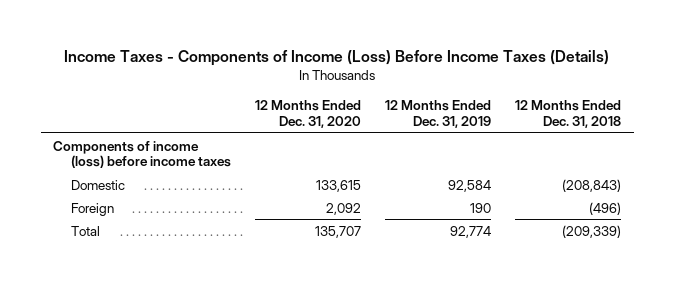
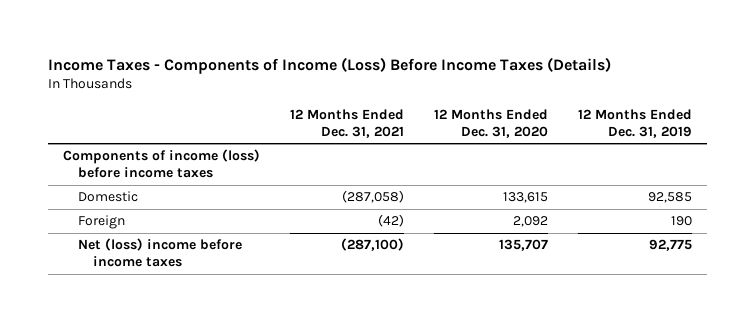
[515,100,622,129] 12 Months Ended Dec. 31, 2018 -> none
none -> [290,108,405,138] 12 Months Ended Dec. 31, 2021
[448,179,492,192] 92,584 -> [648,192,693,204] 92,585
[70,225,100,236] Total -> none
none -> [78,238,243,268] Net (loss) income before income taxes

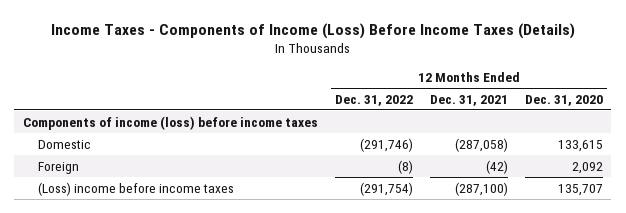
[578,108,693,138] 12 Months Ended Dec. 31, 2019 -> none
none -> [334,94,413,106] Dec. 31, 2022
[78,238,243,268] Net (loss) income before income taxes -> [37,181,234,196] (Loss) income before income taxes

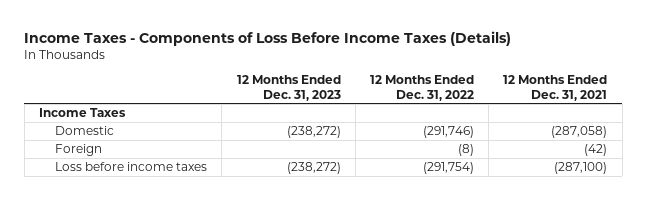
[50,23,575,40] Income Taxes - Components of Income (Loss) Before Income Taxes (Details) -> [24,30,512,46] Income Taxes - Components of Loss Before Income Taxes (Details)
[524,94,603,106] Dec. 31, 2020 -> none
none -> [236,75,341,101] 12 Months Ended Dec. 31, 2023
[22,115,318,130] Components of income (loss) before income taxes -> none
none -> [38,107,126,117] Income Taxes
[37,181,234,196] (Loss) income before income taxes -> [55,161,208,171] Loss before income taxes

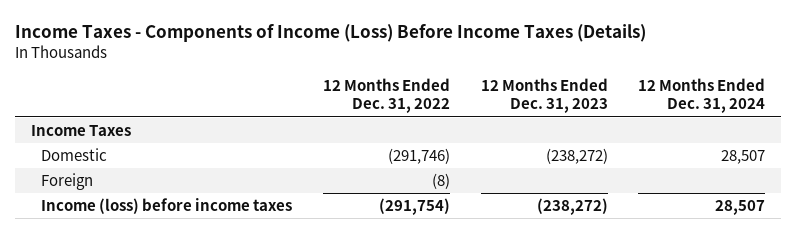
[24,30,512,46] Income Taxes - Components of Loss Before Income Taxes (Details) -> [15,24,647,43] Income Taxes - Components of Income (Loss) Before Income Taxes (Details)
[503,75,608,101] 12 Months Ended Dec. 31, 2021 -> none
none -> [638,78,766,114] 12 Months Ended Dec. 31, 2024
[55,161,208,171] Loss before income taxes -> [41,197,293,214] Income (loss) before income taxes

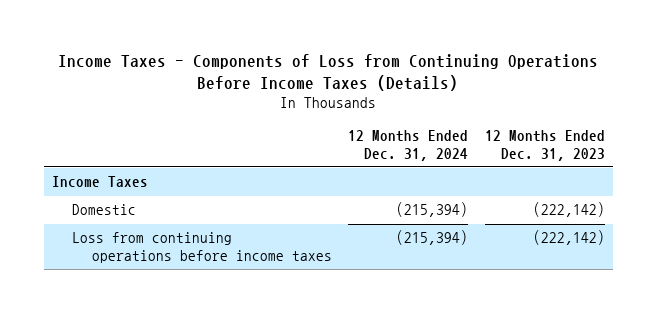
[15,24,647,43] Income Taxes - Components of Income (Loss) Before Income Taxes (Details) -> [58,53,599,92] Income Taxes - Components of Loss from Continuing Operations Before Income Taxes (Details)
[322,78,450,114] 12 Months Ended Dec. 31, 2022 -> none
[41,172,94,190] Foreign -> none
[545,147,608,164] (238,272) -> [532,202,605,218] (222,142)
[721,149,766,164] 28,507 -> [396,202,469,218] (215,394)
[41,197,293,214] Income (loss) before income taxes -> [71,232,332,263] Loss from continuing operations before income taxes
[536,197,608,215] (238,272) -> [532,230,605,246] (222,142)
[715,199,766,215] 28,507 -> [396,230,469,246] (215,394)

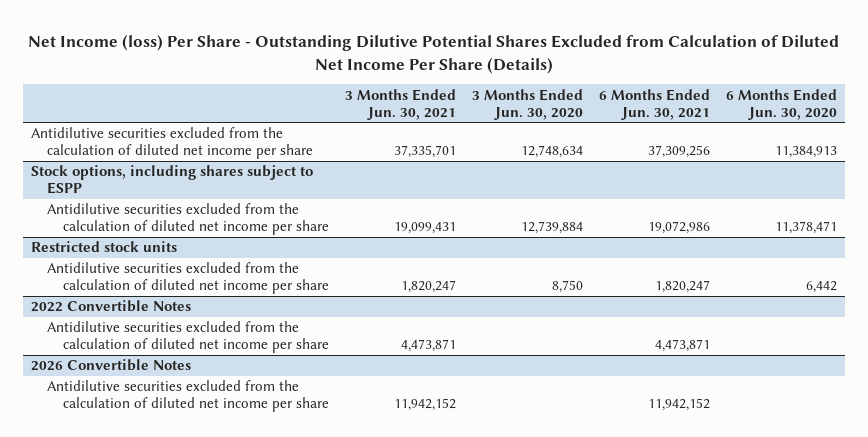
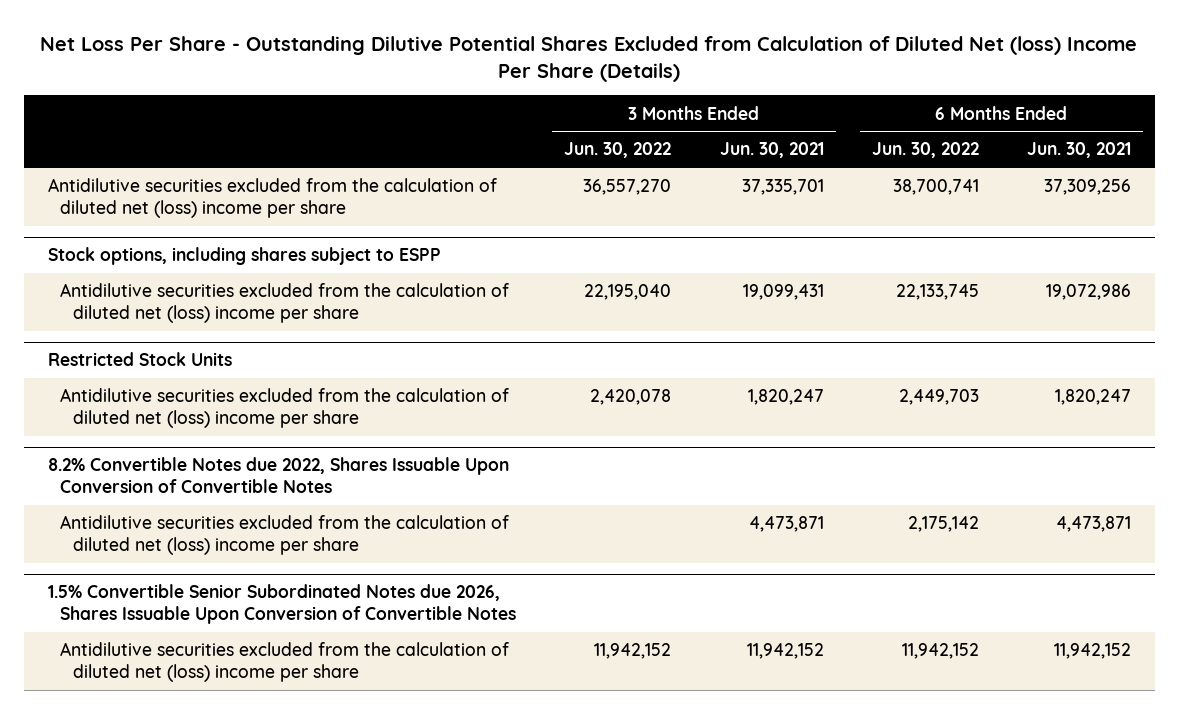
[28,33,840,74] Net Income (loss) Per Share - Outstanding Dilutive Potential Shares Excluded from Calculation of Diluted Net Income Per Share (Details) -> [40,36,1138,83] Net Loss Per Share - Outstanding Dilutive Potential Shares Excluded from Calculation of Diluted Net (loss) Income Per Share (Details)
[471,88,583,120] 3 Months Ended Jun. 30, 2020 -> none
[725,88,837,120] 6 Months Ended Jun. 30, 2020 -> none
none -> [564,142,672,159] Jun. 30, 2022
none -> [871,142,979,159] Jun. 30, 2022
[31,127,314,160] Antidilutive securities excluded from the calculation of diluted net income per share -> [48,178,498,219] Antidilutive securities excluded from the calculation of diluted net (loss) income per share
[31,300,192,313] 2022 Convertible Notes -> none
[31,359,192,372] 2026 Convertible Notes -> none
[47,203,330,236] Antidilutive securities excluded from the calculation of diluted net income per share -> [60,283,510,324] Antidilutive securities excluded from the calculation of diluted net (loss) income per share
[31,241,178,253] Restricted stock units -> [48,352,233,367] Restricted Stock Units
[47,262,330,295] Antidilutive securities excluded from the calculation of diluted net income per share -> [60,388,510,429] Antidilutive securities excluded from the calculation of diluted net (loss) income per share
none -> [48,457,510,494] 8.2% Convertible Notes due 2022, Shares Issuable Upon Conversion of Convertible Notes
[47,321,330,354] Antidilutive securities excluded from the calculation of diluted net income per share -> [60,515,510,556] Antidilutive securities excluded from the calculation of diluted net (loss) income per share
none -> [48,584,517,625] 1.5% Convertible Senior Subordinated Notes due 2026, Shares Issuable Upon Conversion of Convertible Notes
[47,380,330,413] Antidilutive securities excluded from the calculation of diluted net income per share -> [60,642,510,683] Antidilutive securities excluded from the calculation of diluted net (loss) income per share

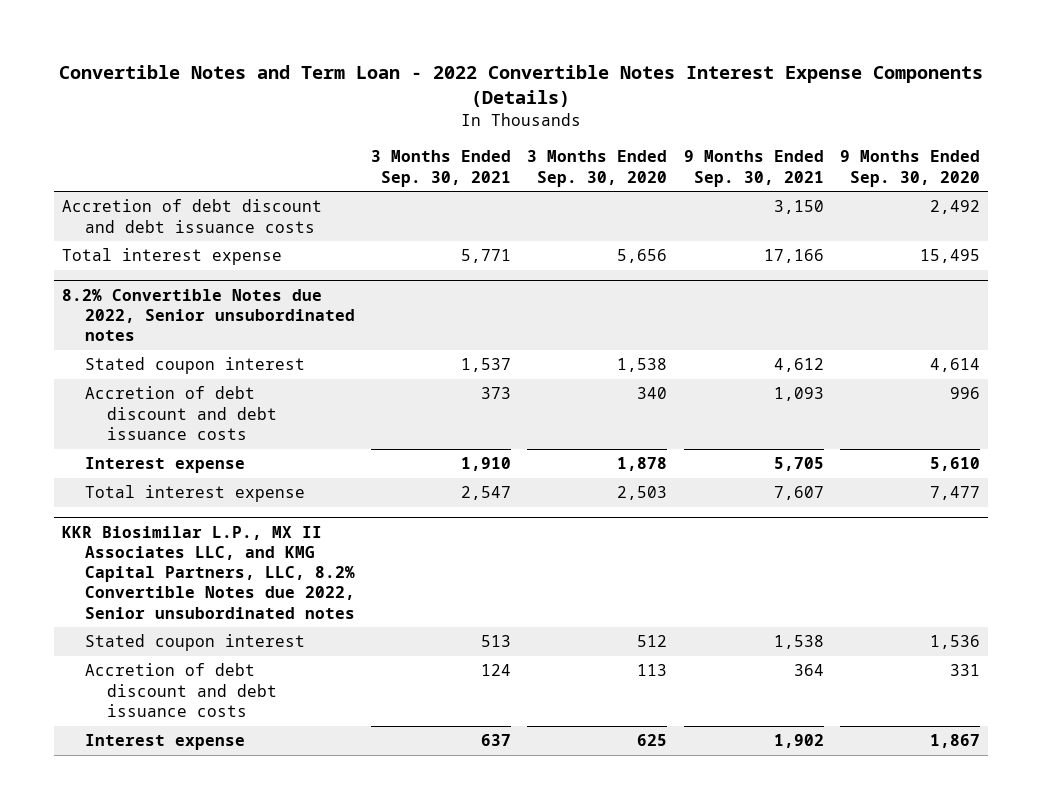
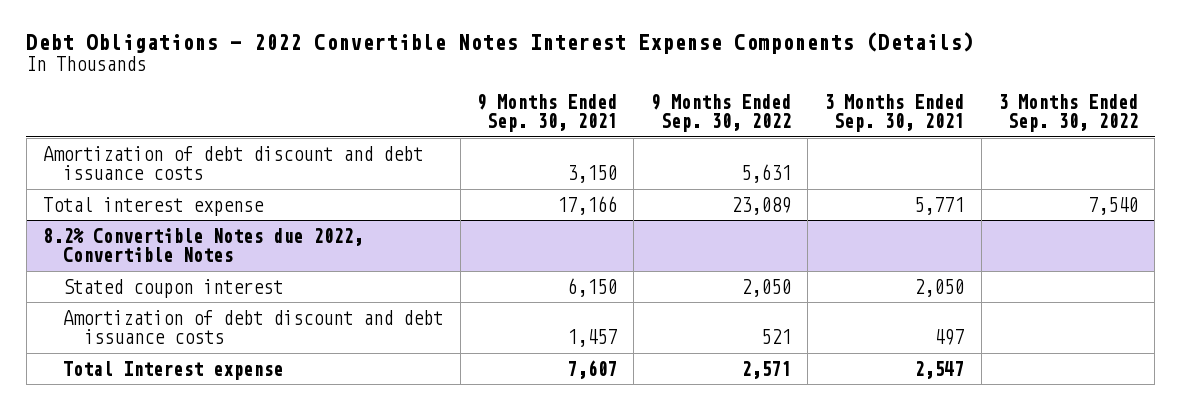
[58,64,983,107] Convertible Notes and Term Loan - 2022 Convertible Notes Interest Expense Components (Details) -> [26,32,975,55] Debt Obligations - 2022 Convertible Notes Interest Expense Components (Details)
[527,150,668,187] 3 Months Ended Sep. 30, 2020 -> none
[839,150,980,187] 9 Months Ended Sep. 30, 2020 -> none
none -> [650,93,791,132] 9 Months Ended Sep. 30, 2022
none -> [998,93,1139,132] 3 Months Ended Sep. 30, 2022
[61,199,322,233] Accretion of debt discount and debt issuance costs -> [43,145,424,180] Amortization of debt discount and debt issuance costs
[84,485,305,503] Total interest expense -> none
[61,525,355,619] KKR Biosimilar L.P., MX II Associates LLC, and KMG Capital Partners, LLC, 8.2% Convertible Notes due 2022, Senior unsubordinated notes -> none
[84,634,305,652] Stated coupon interest -> none
[84,663,278,717] Accretion of debt discount and debt issuance costs -> none
[84,734,245,751] Interest expense -> none
[61,288,355,342] 8.2% Convertible Notes due 2022, Senior unsubordinated notes -> [43,227,364,262] 8.2% Convertible Notes due 2022, Convertible Notes
[460,358,511,373] 1,537 -> [914,278,965,297] 2,050
[773,358,824,373] 4,612 -> [567,277,618,297] 6,150
[84,386,278,440] Accretion of debt discount and debt issuance costs -> [63,309,444,344] Amortization of debt discount and debt issuance costs
[480,387,511,400] 373 -> [934,328,965,345] 497
[773,387,824,402] 1,093 -> [567,328,618,347] 1,457
[84,457,245,474] Interest expense -> [63,360,284,380] Total Interest expense
[460,457,511,472] 1,910 -> [914,360,965,379] 2,547
[773,457,824,472] 5,705 -> [567,359,618,379] 7,607

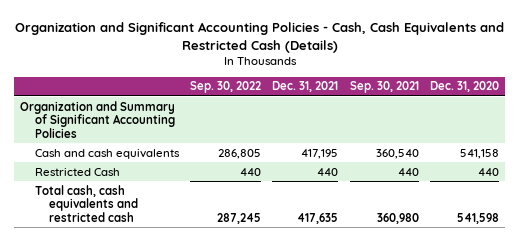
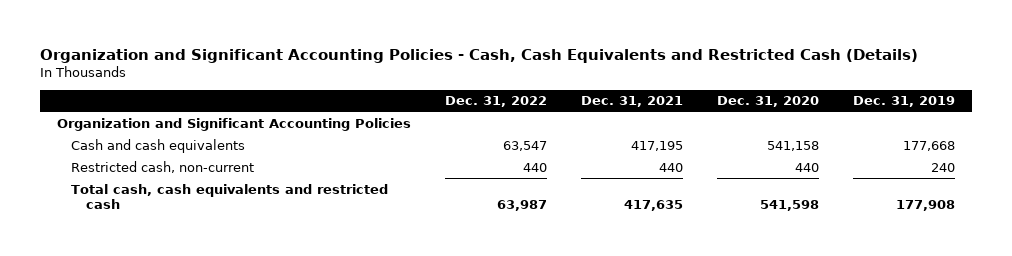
[190,81,262,94] Sep. 30, 2022 -> none
[349,81,419,94] Sep. 30, 2021 -> none
none -> [445,96,548,108] Dec. 31, 2022
none -> [852,96,955,108] Dec. 31, 2019
[19,100,175,138] Organization and Summary of Significant Accounting Policies -> [57,117,412,131] Organization and Significant Accounting Policies
[34,167,120,176] Restricted Cash -> [71,160,255,173] Restricted cash, non-current

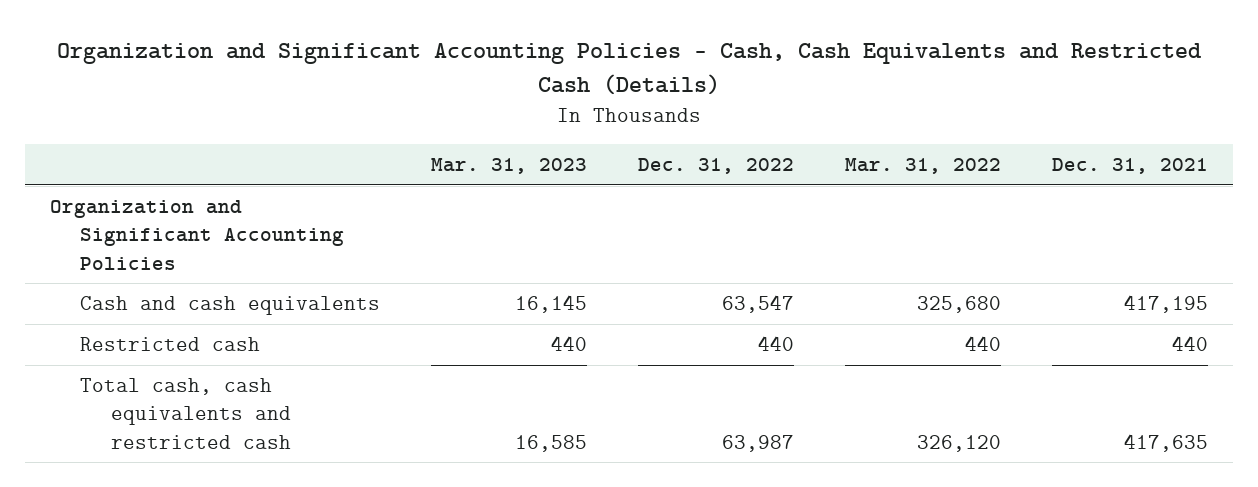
[716,96,819,108] Dec. 31, 2020 -> none
[852,96,955,108] Dec. 31, 2019 -> none
none -> [431,157,588,174] Mar. 31, 2023
none -> [845,157,1002,174] Mar. 31, 2022
[71,160,255,173] Restricted cash, non-current -> [80,337,261,352] Restricted cash

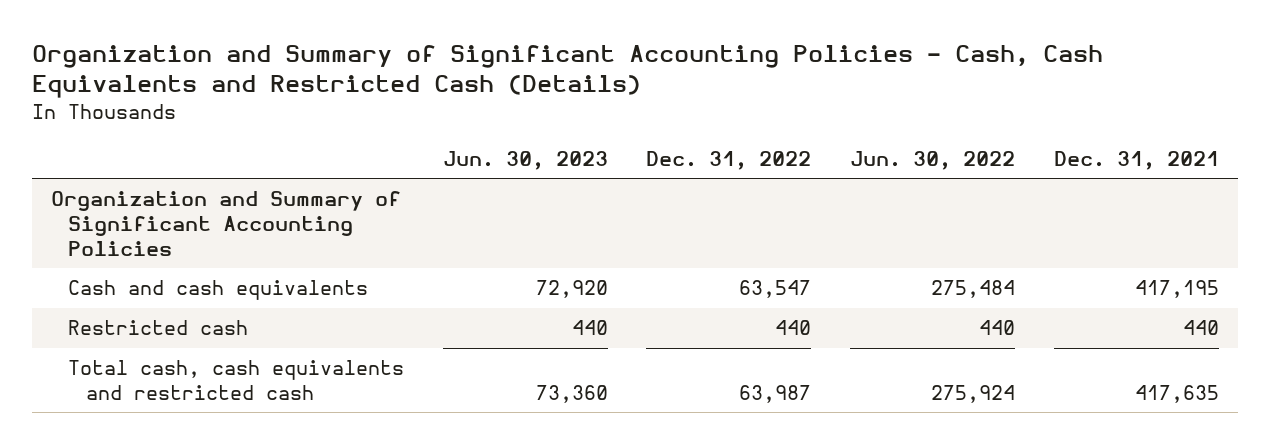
[56,43,1202,96] Organization and Significant Accounting Policies - Cash, Cash Equivalents and Restricted Cash (Details) -> [31,44,1103,99] Organization and Summary of Significant Accounting Policies - Cash, Cash Equivalents and Restricted Cash (Details)
[431,157,588,174] Mar. 31, 2023 -> none
[845,157,1002,174] Mar. 31, 2022 -> none
none -> [442,150,608,170] Jun. 30, 2023
none -> [850,150,1016,170] Jun. 30, 2022
[49,200,345,270] Organization and Significant Accounting Policies -> [50,191,401,257] Organization and Summary of Significant Accounting Policies

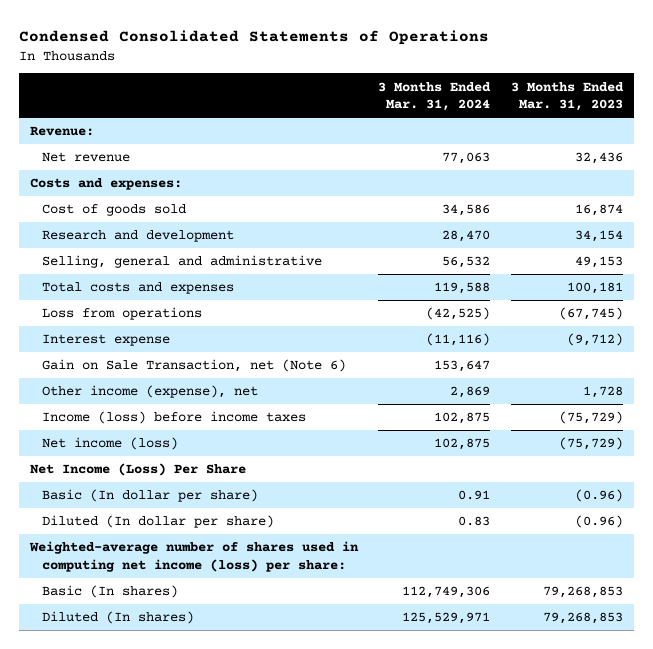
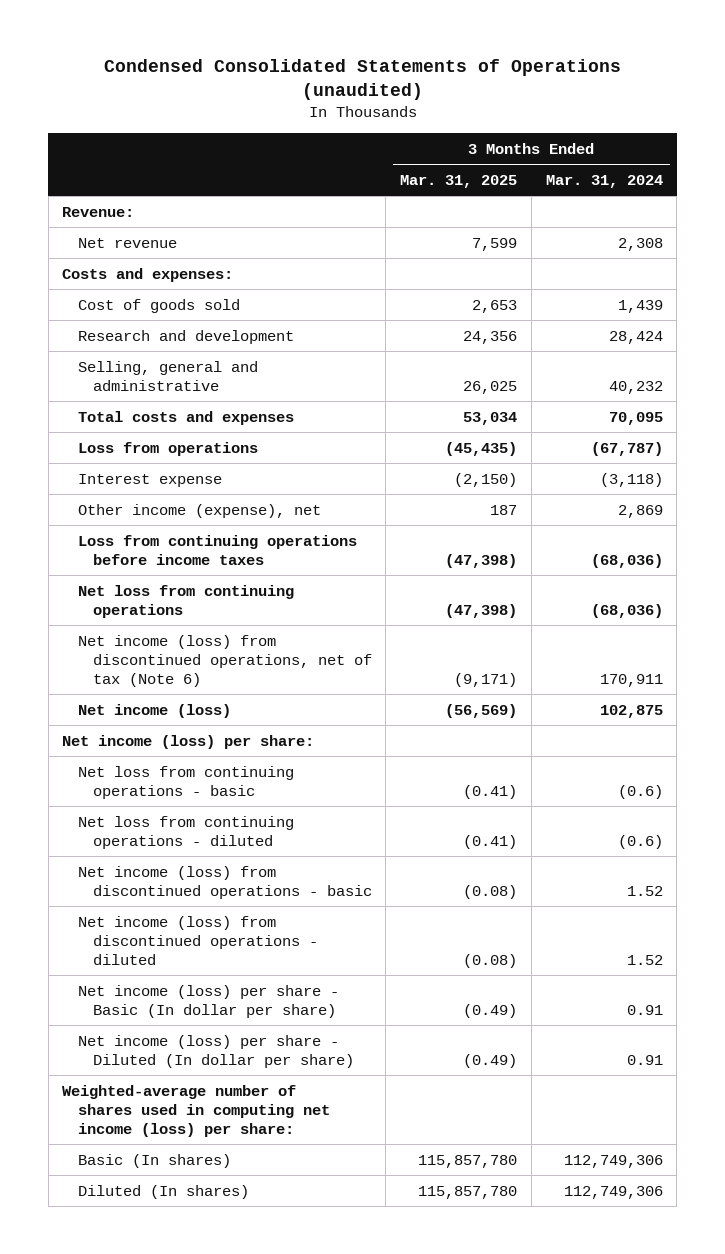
[19,29,490,45] Condensed Consolidated Statements of Operations -> [103,59,621,101] Condensed Consolidated Statements of Operations (unaudited)
[511,81,625,112] 3 Months Ended Mar. 31, 2023 -> none
none -> [400,174,518,188] Mar. 31, 2025
[442,152,491,165] 77,063 -> [617,237,663,251] 2,308
[41,359,346,373] Gain on Sale Transaction, net (Note 6) -> none
[442,204,491,217] 34,586 -> [617,299,663,313] 1,439
[442,230,491,243] 28,470 -> [608,330,663,344] 28,424
[442,256,491,269] 56,532 -> [608,380,663,394] 40,232
[434,282,491,295] 119,588 -> [608,411,663,425] 70,095
[426,307,491,321] (42,525) -> [590,441,663,456] (67,787)
[426,333,491,347] (11,116) -> [599,472,663,487] (3,118)
[41,411,306,425] Income (loss) before income taxes -> [77,534,357,565] Loss from continuing operations before income taxes
[434,412,491,425] 102,875 -> [590,553,663,568] (68,036)
none -> [77,584,294,618] Net loss from continuing operations
none -> [77,634,372,687] Net income (loss) from discontinued operations, net of tax (Note 6)
[29,463,246,477] Net Income (Loss) Per Share -> [62,734,315,749] Net income (loss) per share:
none -> [77,765,294,799] Net loss from continuing operations - basic
none -> [77,815,294,849] Net loss from continuing operations - diluted
none -> [77,865,372,899] Net income (loss) from discontinued operations - basic
none -> [77,915,318,965] Net income (loss) from discontinued operations - diluted
[41,489,258,503] Basic (In dollar per share) -> [77,984,339,1018] Net income (loss) per share - Basic (In dollar per share)
[41,515,274,529] Diluted (In dollar per share) -> [77,1034,354,1068] Net income (loss) per share - Diluted (In dollar per share)
[458,516,491,527] 0.83 -> [626,1054,663,1065] 0.91
[402,612,491,625] 125,529,971 -> [563,1185,663,1199] 112,749,306

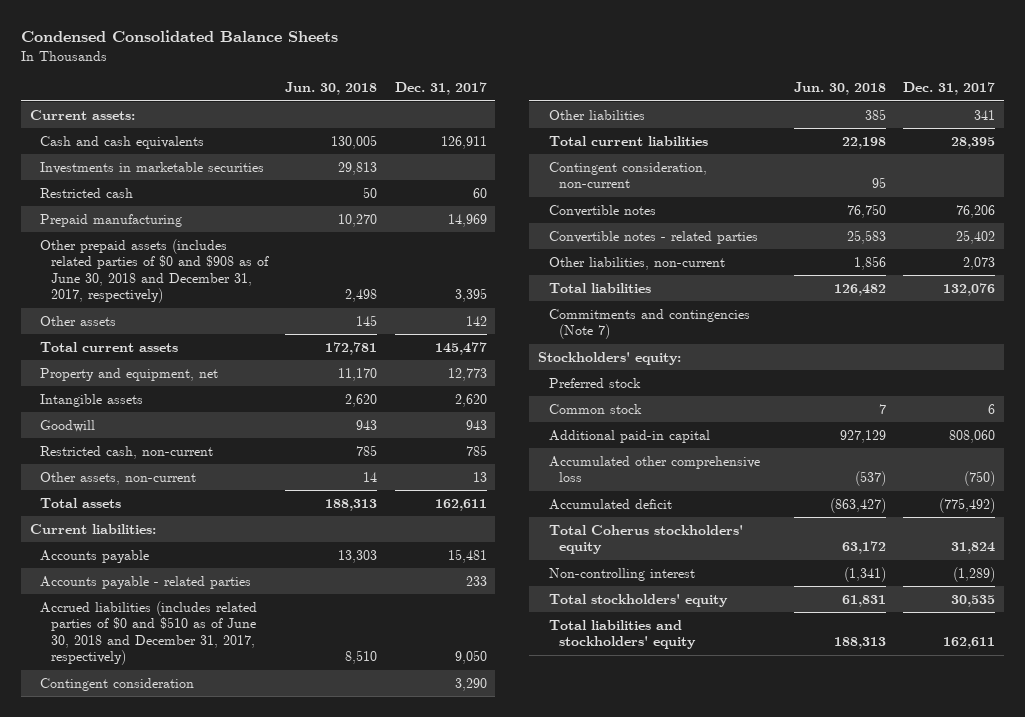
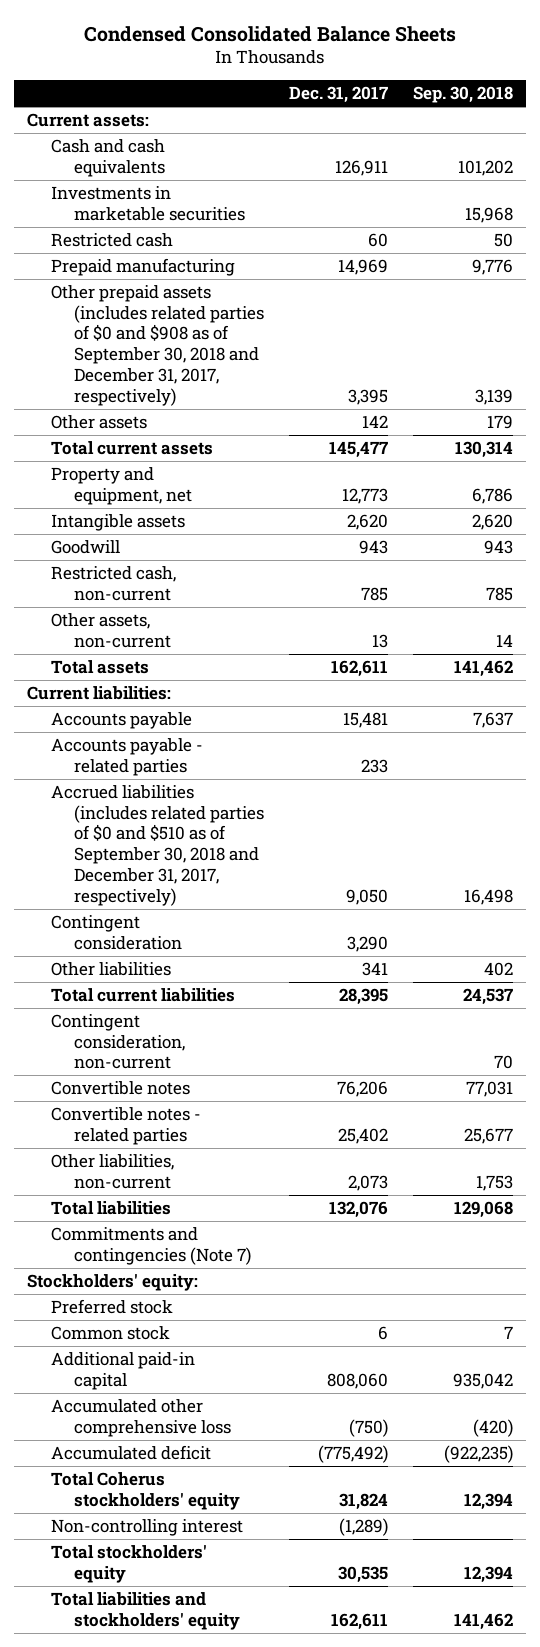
[285,82,378,96] Jun. 30, 2018 -> none
none -> [413,86,514,104] Sep. 30, 2018
[40,238,270,304] Other prepaid assets (includes related parties of $0 and $908 as of June 30, 2018 and December 31, 2017, respectively) -> [50,285,265,406] Other prepaid assets (includes related parties of $0 and $908 as of September 30, 2018 and December 31, 2017, respectively)
[40,600,258,666] Accrued liabilities (includes related parties of $0 and $510 as of June 30, 2018 and December 31, 2017, respectively) -> [50,785,265,906] Accrued liabilities (includes related parties of $0 and $510 as of September 30, 2018 and December 31, 2017, respectively)

